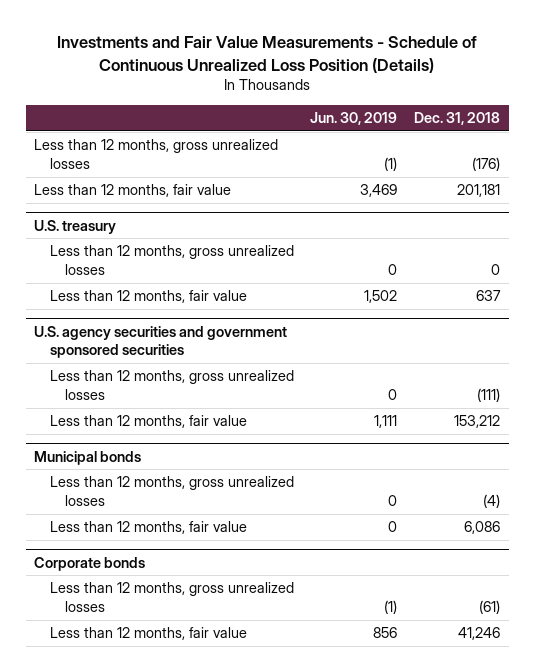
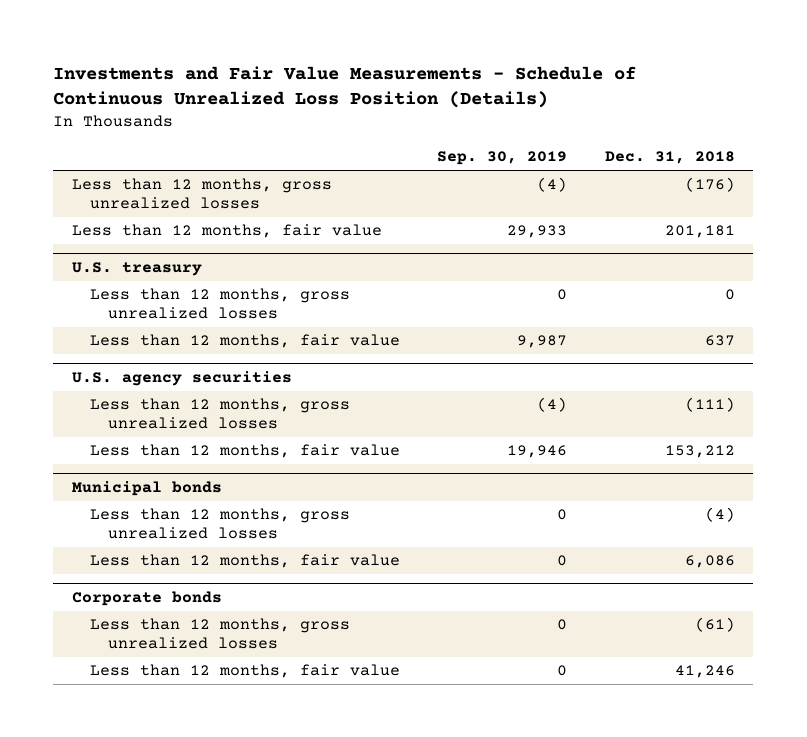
[310,112,398,126] Jun. 30, 2019 -> none
none -> [437,151,568,166] Sep. 30, 2019
[34,325,288,358] U.S. agency securities and government sponsored securities -> [71,370,292,386] U.S. agency securities

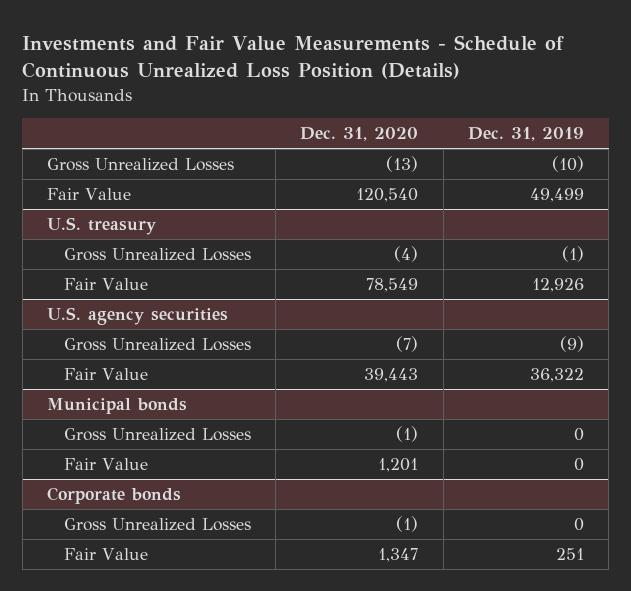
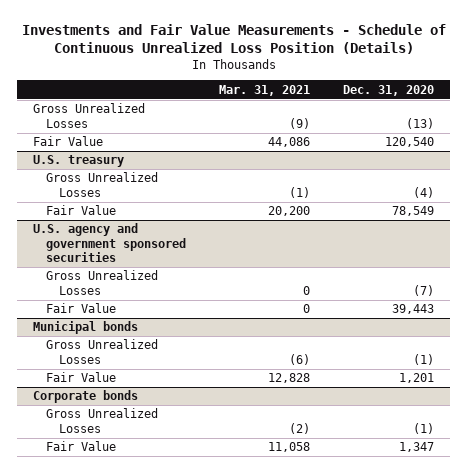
[467,127,584,142] Dec. 31, 2019 -> none
none -> [219,84,311,96] Mar. 31, 2021
[47,307,229,326] U.S. agency securities -> [33,223,187,263] U.S. agency and government sponsored securities

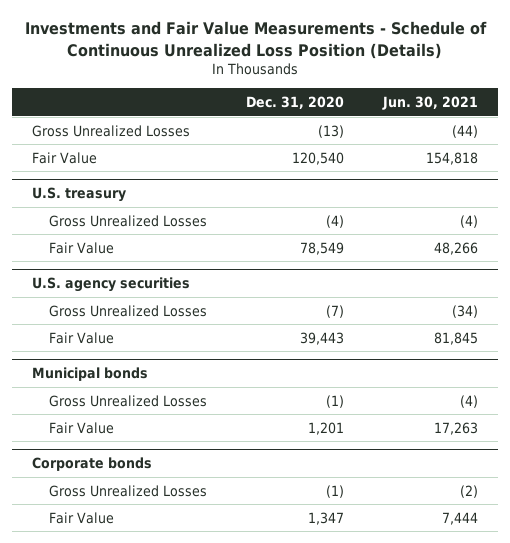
[219,84,311,96] Mar. 31, 2021 -> none
none -> [382,96,479,111] Jun. 30, 2021
[33,223,187,263] U.S. agency and government sponsored securities -> [32,277,191,293] U.S. agency securities

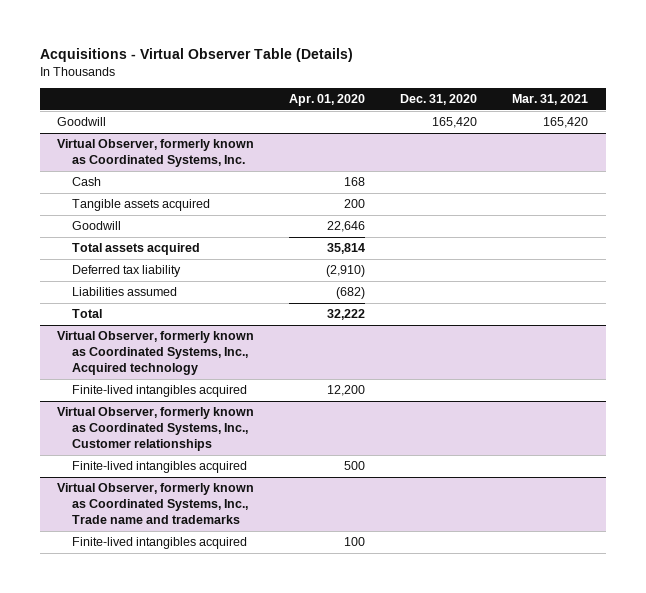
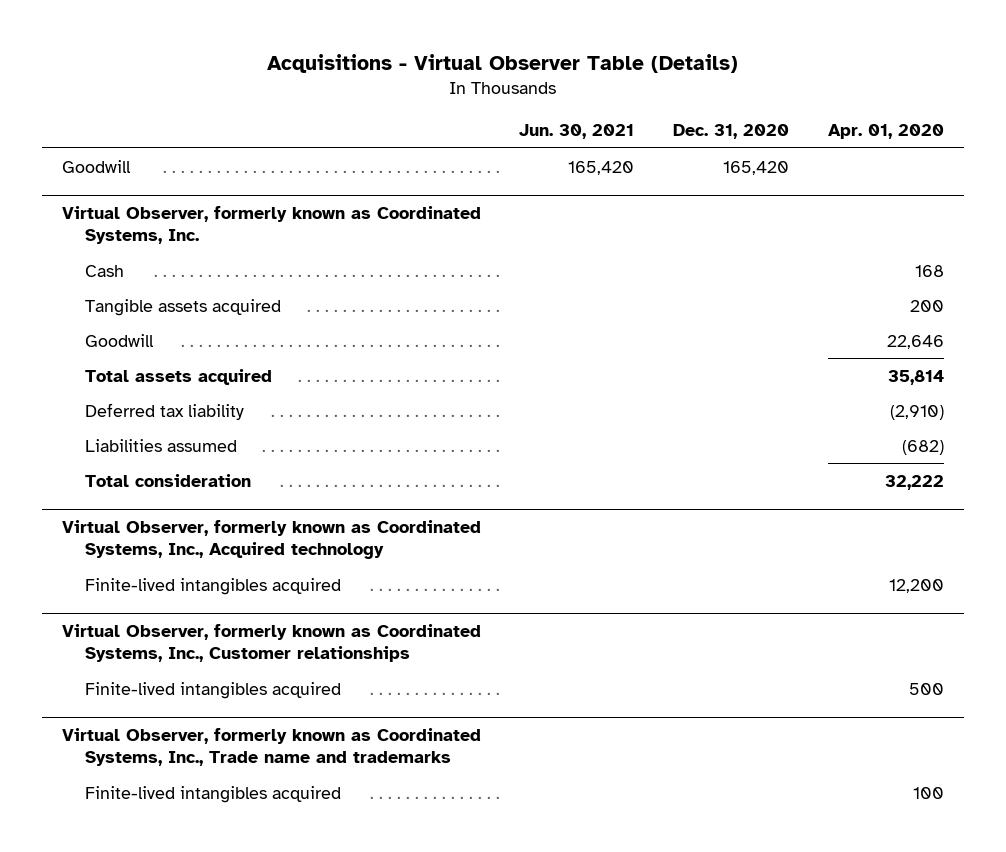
[512,94,589,106] Mar. 31, 2021 -> none
none -> [519,123,635,139] Jun. 30, 2021
[71,309,102,319] Total -> [85,473,252,487] Total consideration

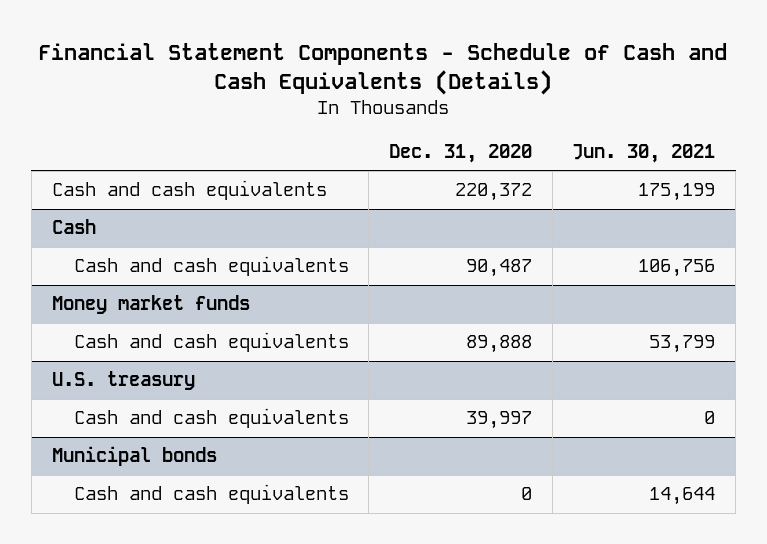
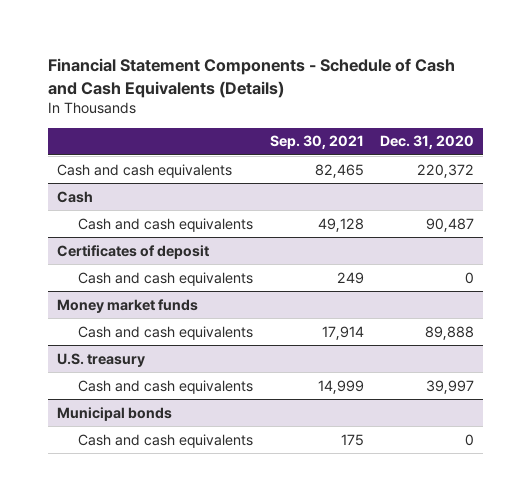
[572,143,716,163] Jun. 30, 2021 -> none
none -> [269,135,364,150] Sep. 30, 2021
none -> [56,244,209,259] Certificates of deposit
none -> [77,271,253,286] Cash and cash equivalents

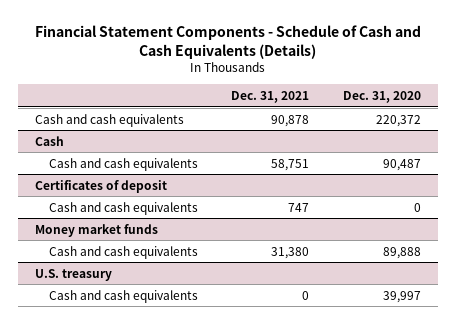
[269,135,364,150] Sep. 30, 2021 -> none
none -> [231,90,310,103] Dec. 31, 2021
[56,406,172,421] Municipal bonds -> none
[77,433,253,448] Cash and cash equivalents -> none

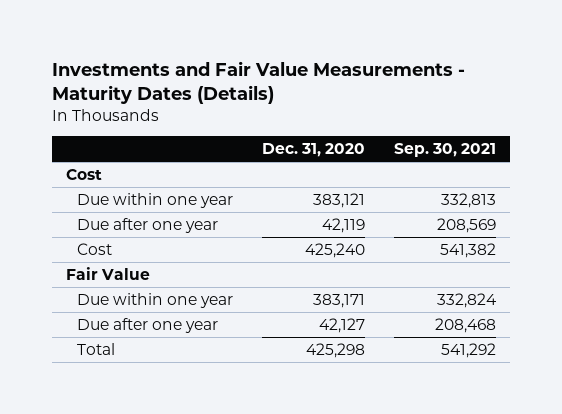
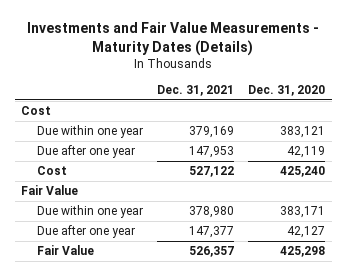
[393,143,496,158] Sep. 30, 2021 -> none
none -> [156,85,234,97] Dec. 31, 2021
[77,343,116,356] Total -> [37,245,95,256] Fair Value

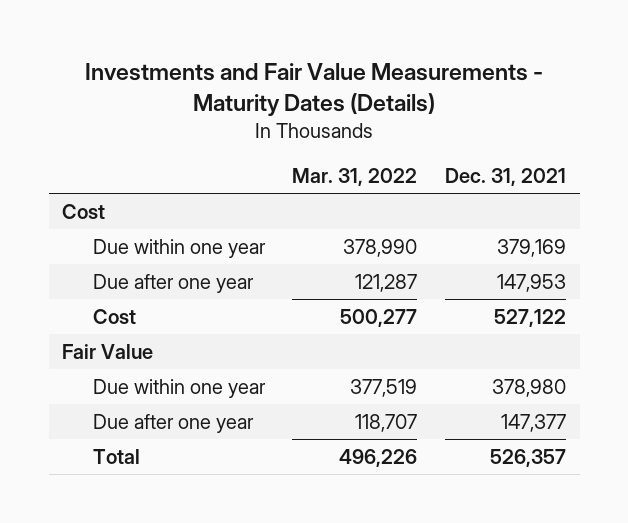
[247,85,325,97] Dec. 31, 2020 -> none
none -> [292,168,418,187] Mar. 31, 2022
[37,245,95,256] Fair Value -> [92,448,140,464] Total

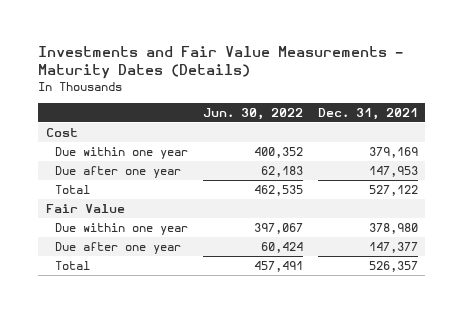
[292,168,418,187] Mar. 31, 2022 -> none
none -> [202,107,303,120] Jun. 30, 2022
[92,308,136,324] Cost -> [55,184,91,194] Total

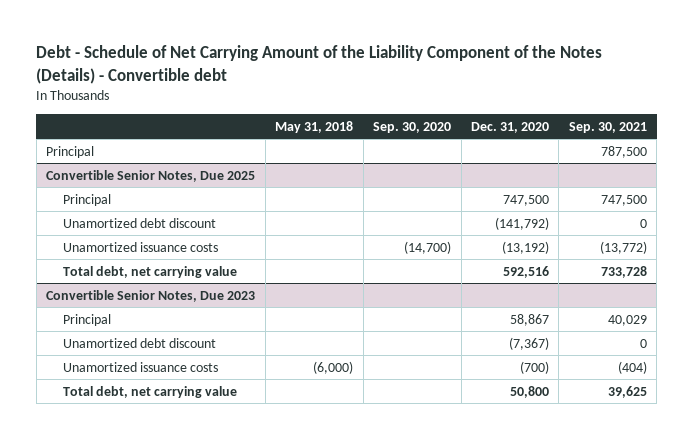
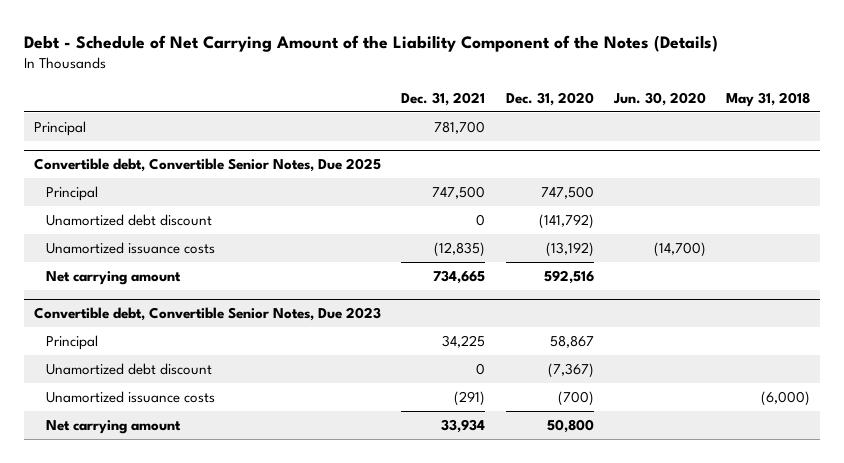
[36,45,603,84] Debt - Schedule of Net Carrying Amount of the Liability Component of the Notes (Details) - Convertible debt -> [24,34,719,52] Debt - Schedule of Net Carrying Amount of the Liability Component of the Notes (Details)
[373,121,452,133] Sep. 30, 2020 -> none
[568,121,647,133] Sep. 30, 2021 -> none
none -> [401,91,486,106] Dec. 31, 2021
none -> [612,91,706,106] Jun. 30, 2020
[46,169,256,182] Convertible Senior Notes, Due 2025 -> [34,158,382,173] Convertible debt, Convertible Senior Notes, Due 2025
[62,265,237,278] Total debt, net carrying value -> [46,271,182,286] Net carrying amount
[46,289,256,302] Convertible Senior Notes, Due 2023 -> [34,307,382,322] Convertible debt, Convertible Senior Notes, Due 2023
[62,385,237,398] Total debt, net carrying value -> [46,420,182,435] Net carrying amount

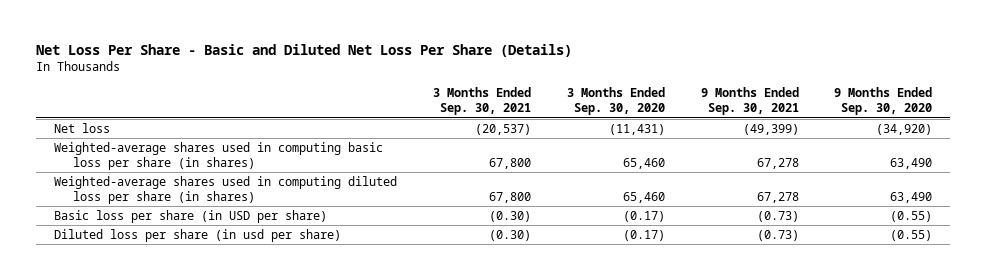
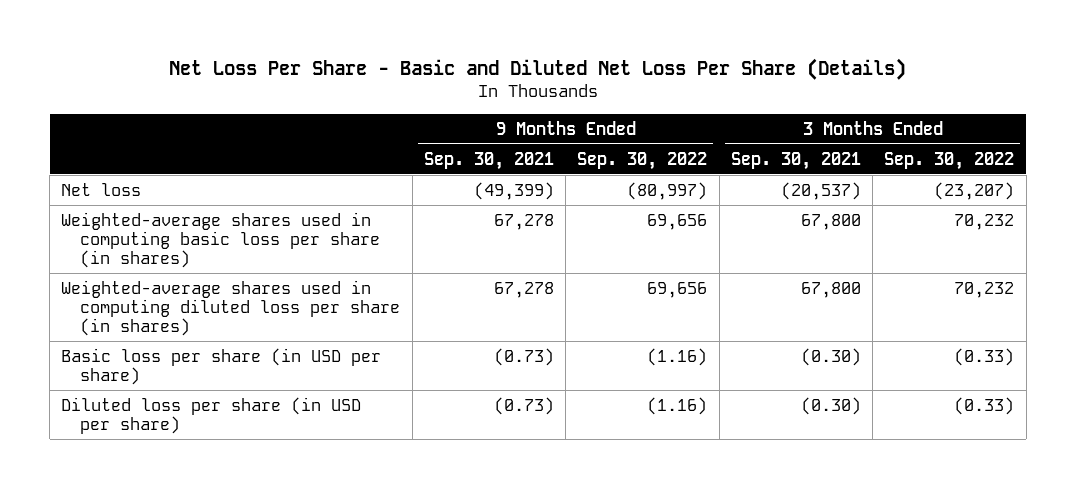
[566,87,665,116] 3 Months Ended Sep. 30, 2020 -> none
[834,87,933,116] 9 Months Ended Sep. 30, 2020 -> none
none -> [577,151,708,170] Sep. 30, 2022
none -> [884,151,1015,170] Sep. 30, 2022
[53,228,341,242] Diluted loss per share (in usd per share) -> [61,396,362,434] Diluted loss per share (in USD per share)

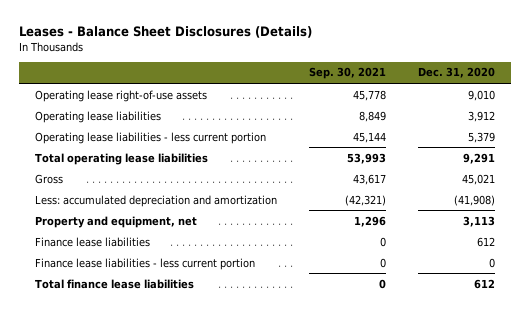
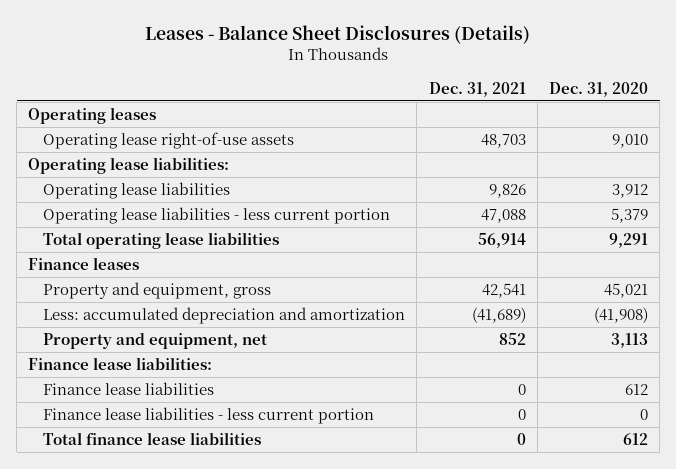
[309,67,387,80] Sep. 30, 2021 -> none
none -> [428,81,526,97] Dec. 31, 2021
none -> [28,107,157,125] Operating leases
none -> [28,157,230,175] Operating lease liabilities:
none -> [28,257,140,271] Finance leases
[34,173,63,184] Gross -> [43,282,272,300] Property and equipment, gross
none -> [28,357,213,371] Finance lease liabilities:

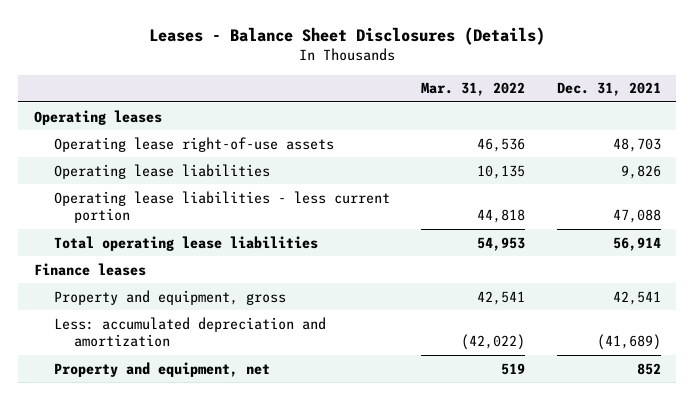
[548,81,648,97] Dec. 31, 2020 -> none
none -> [421,82,526,97] Mar. 31, 2022
[28,157,230,175] Operating lease liabilities: -> none
[28,357,213,371] Finance lease liabilities: -> none
[43,382,215,396] Finance lease liabilities -> none
[43,407,375,425] Finance lease liabilities - less current portion -> none
[43,432,262,446] Total finance lease liabilities -> none

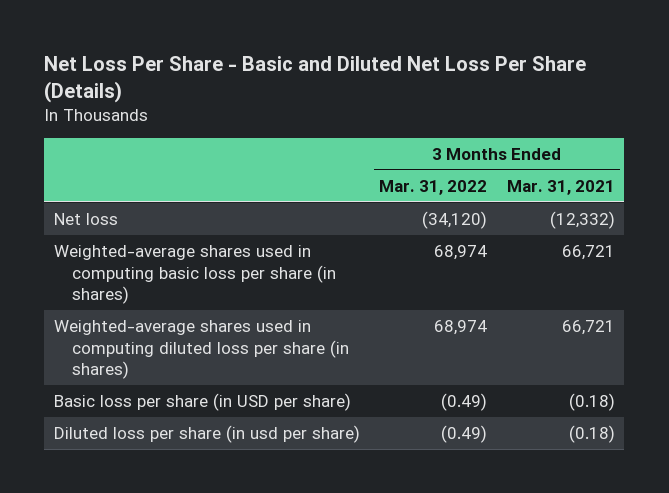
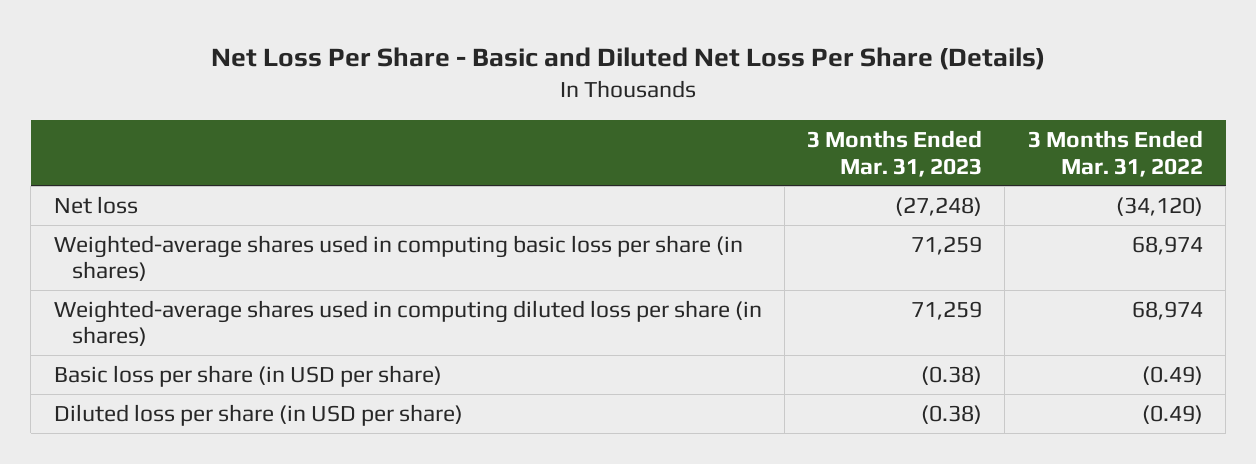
[506,179,615,195] Mar. 31, 2021 -> none
none -> [807,129,983,177] 3 Months Ended Mar. 31, 2023
[53,425,360,444] Diluted loss per share (in usd per share) -> [53,403,463,426] Diluted loss per share (in USD per share)

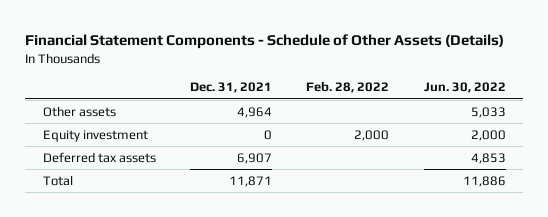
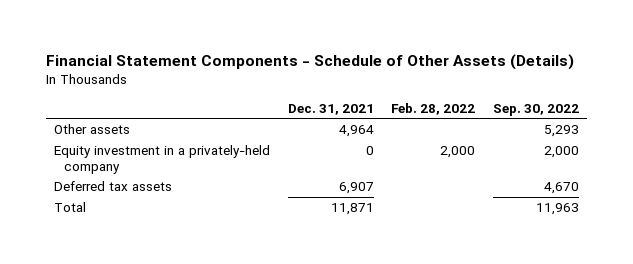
[423,82,506,94] Jun. 30, 2022 -> none
none -> [492,103,579,116] Sep. 30, 2022
[42,129,148,142] Equity investment -> [54,145,271,174] Equity investment in a privately-held company

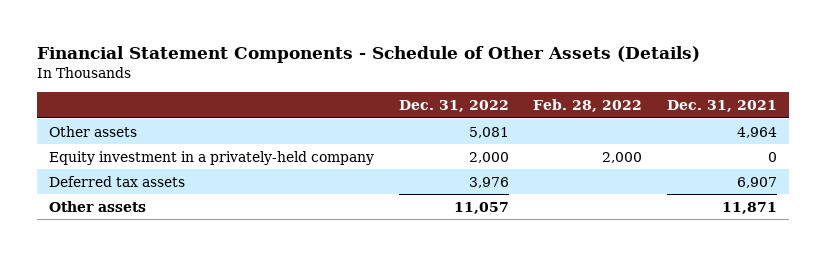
[492,103,579,116] Sep. 30, 2022 -> none
none -> [398,100,509,113] Dec. 31, 2022
[54,202,87,213] Total -> [49,200,147,212] Other assets

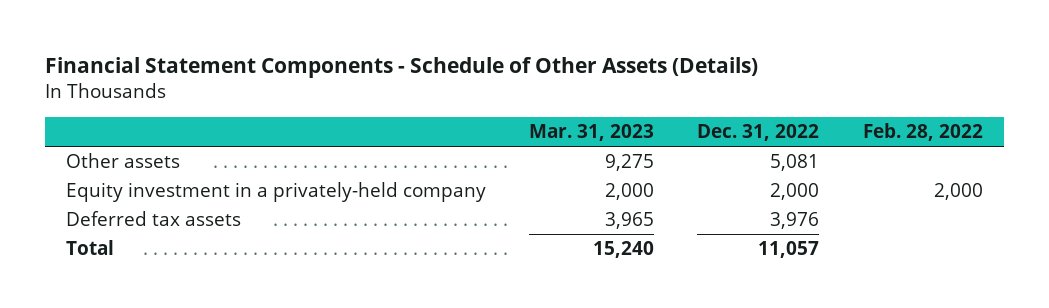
[666,100,777,113] Dec. 31, 2021 -> none
none -> [529,123,655,141] Mar. 31, 2023
[49,200,147,212] Other assets -> [66,240,115,256] Total

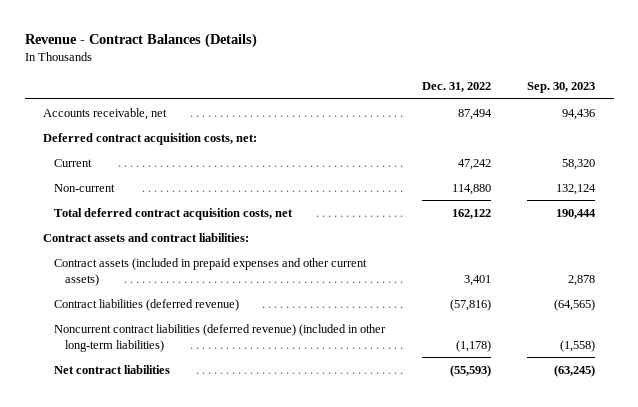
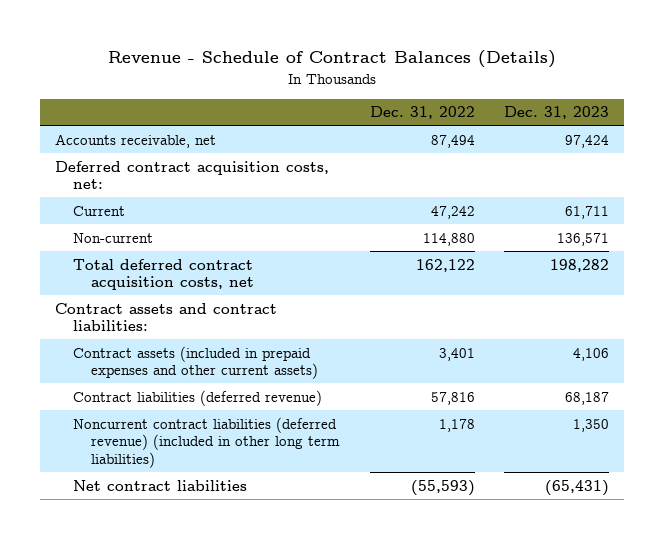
[24,33,257,49] Revenue - Contract Balances (Details) -> [107,50,556,69] Revenue - Schedule of Contract Balances (Details)
[527,82,596,94] Sep. 30, 2023 -> none
none -> [504,106,610,120] Dec. 31, 2023
[449,298,491,311] (57,816) -> [430,391,475,405] 57,816
[53,323,386,352] Noncurrent contract liabilities (deferred revenue) (included in other long-term liabilities) -> [72,416,341,468] Noncurrent contract liabilities (deferred revenue) (included in other long term liabilities)
[455,339,491,352] (1,178) -> [438,418,475,432] 1,178

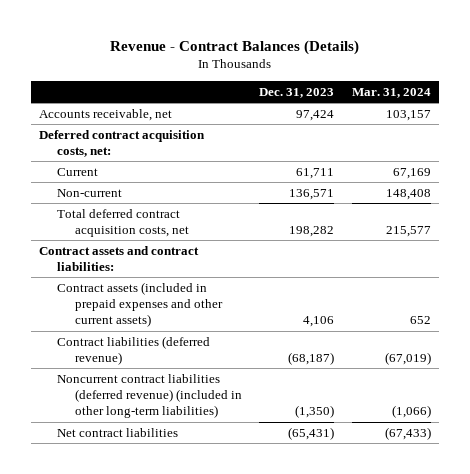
[107,50,556,69] Revenue - Schedule of Contract Balances (Details) -> [110,39,360,55] Revenue - Contract Balances (Details)
[369,106,475,120] Dec. 31, 2022 -> none
none -> [351,88,431,99] Mar. 31, 2024
[565,391,610,405] 68,187 -> [288,351,335,365] (68,187)
[72,416,341,468] Noncurrent contract liabilities (deferred revenue) (included in other long term liabilities) -> [57,373,242,419] Noncurrent contract liabilities (deferred revenue) (included in other long-term liabilities)
[573,418,610,432] 1,350 -> [295,405,335,419] (1,350)

